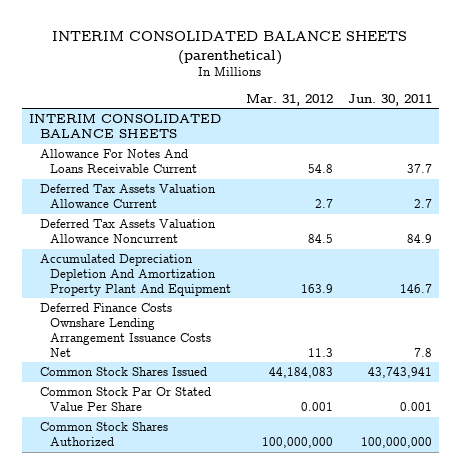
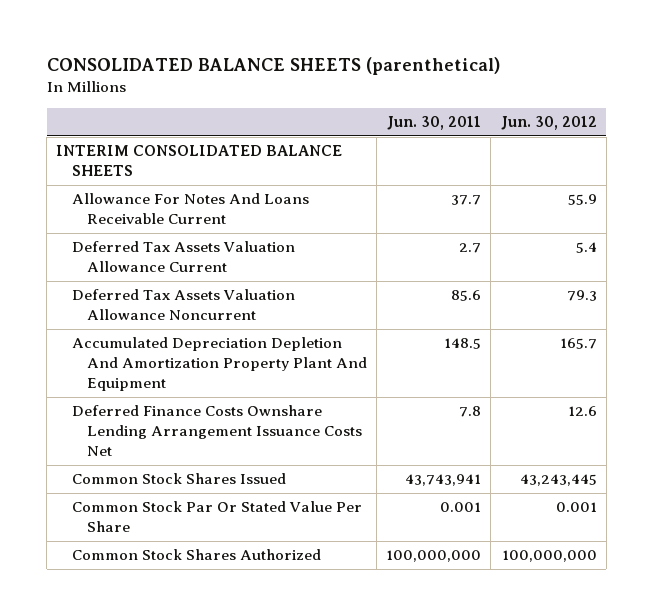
[52,30,408,65] INTERIM CONSOLIDATED BALANCE SHEETS (parenthetical) -> [46,56,500,75] CONSOLIDATED BALANCE SHEETS (parenthetical)
[245,92,333,106] Mar. 31, 2012 -> none
none -> [500,115,597,130] Jun. 30, 2012
[406,233,432,243] 84.9 -> [451,290,482,302] 85.6
[399,283,432,293] 146.7 -> [444,338,482,350] 148.5

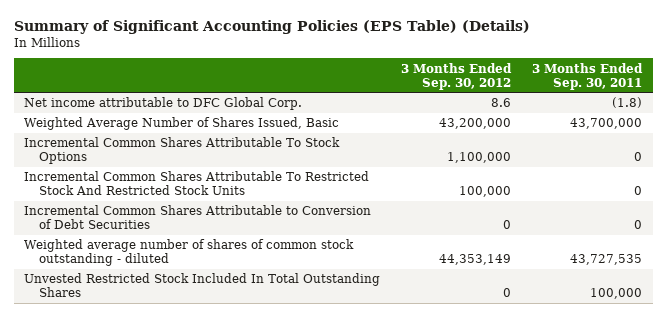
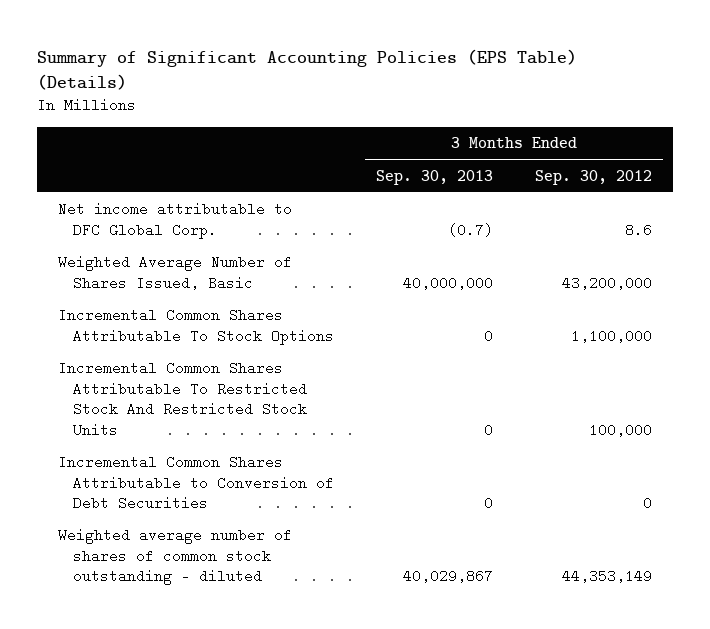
[532,62,644,90] 3 Months Ended Sep. 30, 2011 -> none
none -> [375,169,493,185] Sep. 30, 2013
[24,273,381,298] Unvested Restricted Stock Included In Total Outstanding Shares -> none

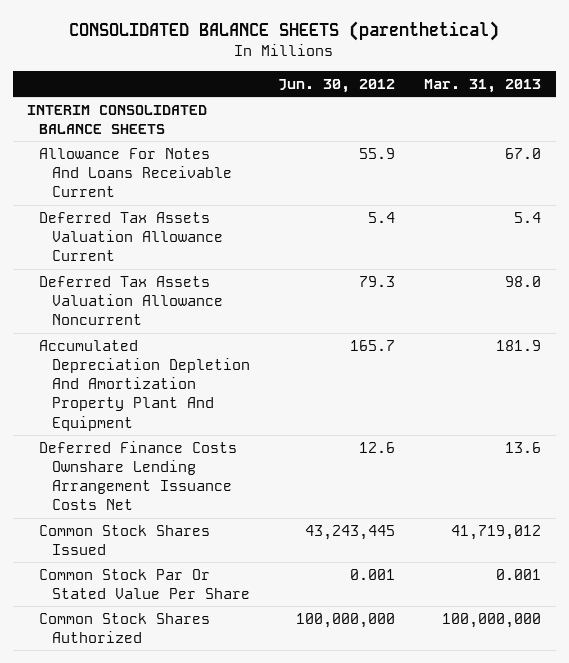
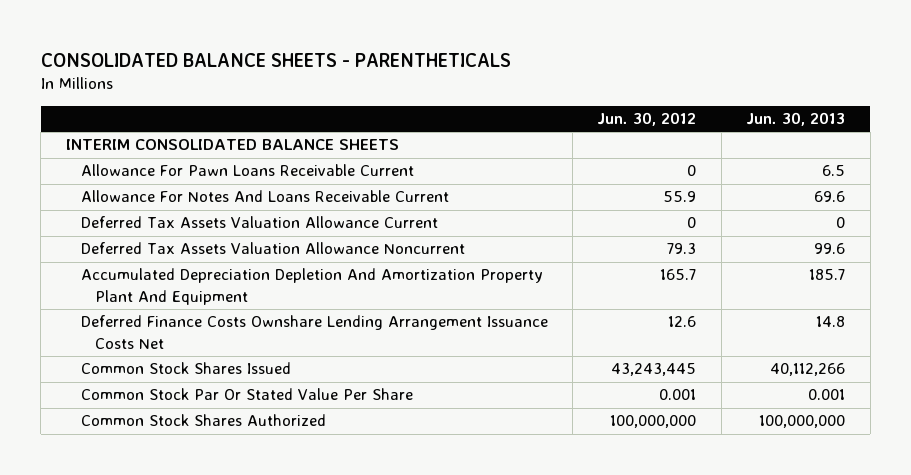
[69,20,500,41] CONSOLIDATED BALANCE SHEETS (parenthetical) -> [40,52,511,67] CONSOLIDATED BALANCE SHEETS - PARENTHETICALS
[424,78,542,93] Mar. 31, 2013 -> none
none -> [746,112,846,127] Jun. 30, 2013
none -> [80,164,414,177] Allowance For Pawn Loans Receivable Current
[368,211,396,223] 5.4 -> [687,217,697,229] 0

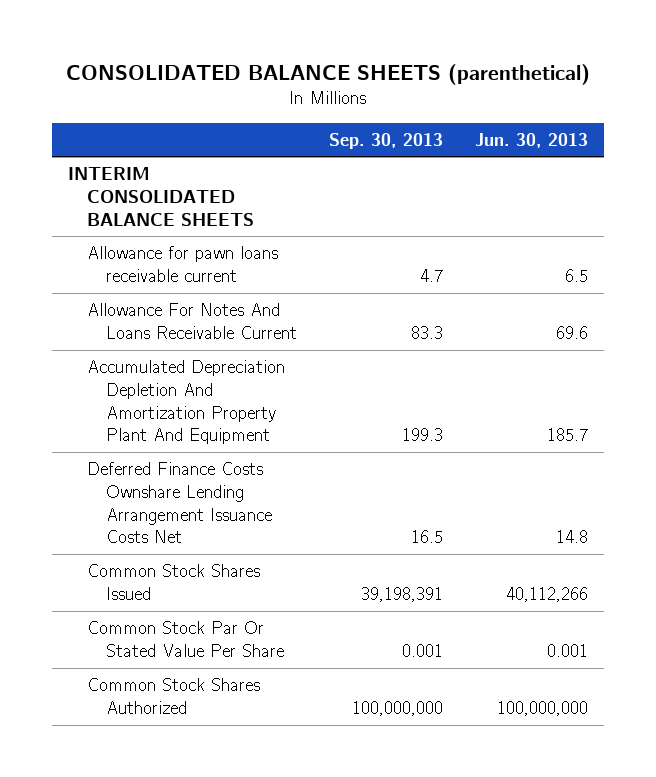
[40,52,511,67] CONSOLIDATED BALANCE SHEETS - PARENTHETICALS -> [65,63,590,85] CONSOLIDATED BALANCE SHEETS (parenthetical)
[597,112,697,127] Jun. 30, 2012 -> none
none -> [328,132,443,149] Sep. 30, 2013
[80,164,414,177] Allowance For Pawn Loans Receivable Current -> [86,246,278,282] Allowance for pawn loans receivable current
[80,216,438,229] Deferred Tax Assets Valuation Allowance Current -> none
[80,242,465,255] Deferred Tax Assets Valuation Allowance Noncurrent -> none

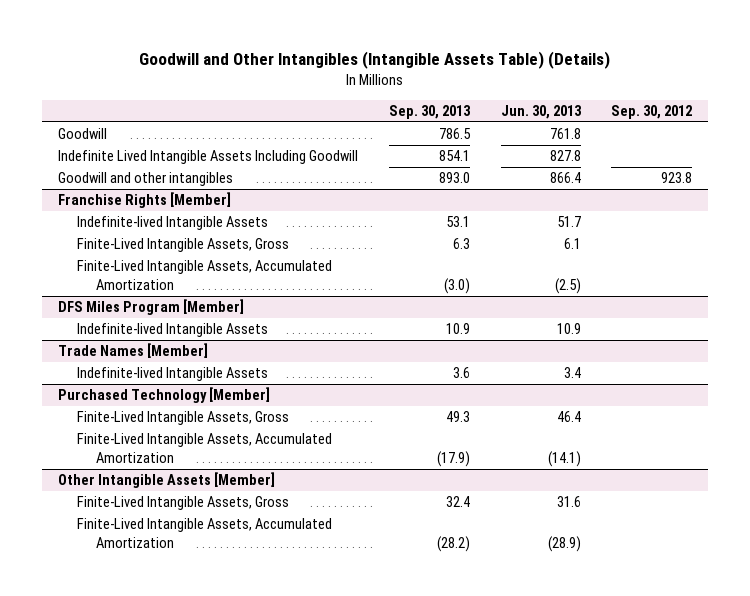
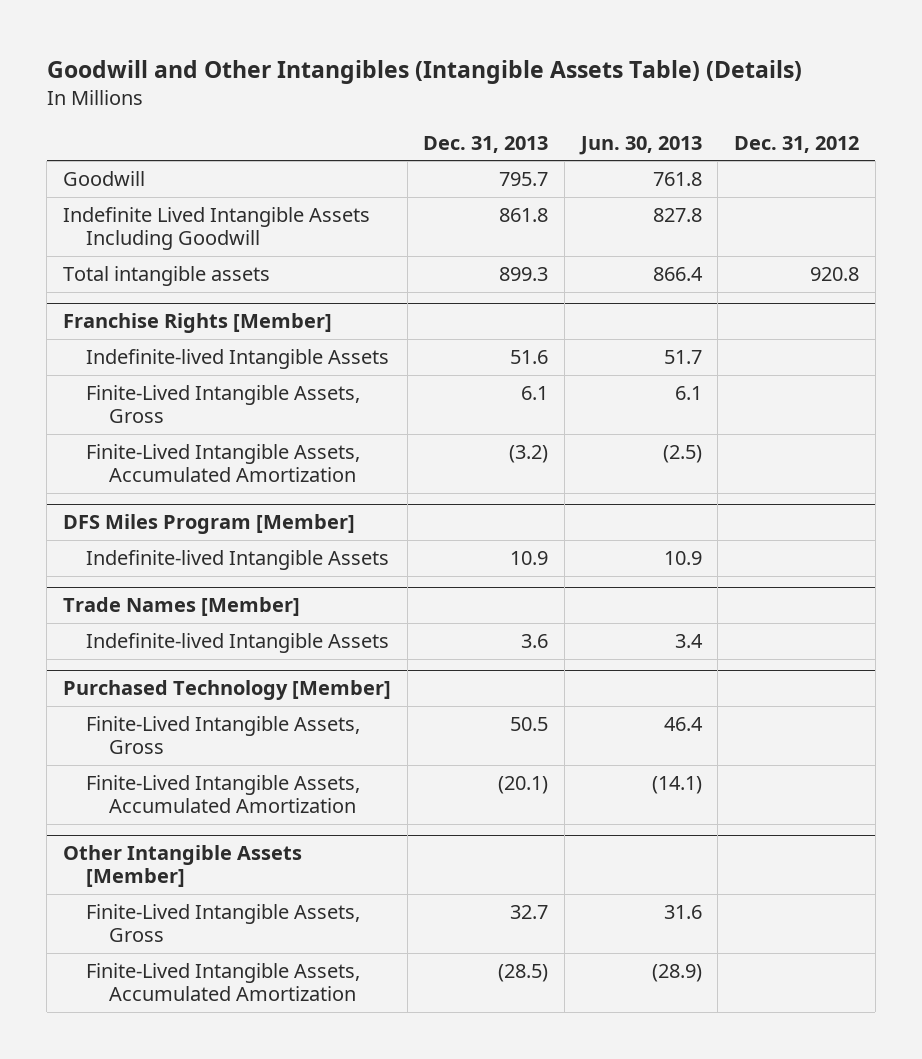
[388,104,471,119] Sep. 30, 2013 -> none
[611,104,693,119] Sep. 30, 2012 -> none
none -> [423,135,549,153] Dec. 31, 2013
none -> [733,135,859,153] Dec. 31, 2012
[57,172,233,187] Goodwill and other intangibles -> [63,265,271,286] Total intangible assets

